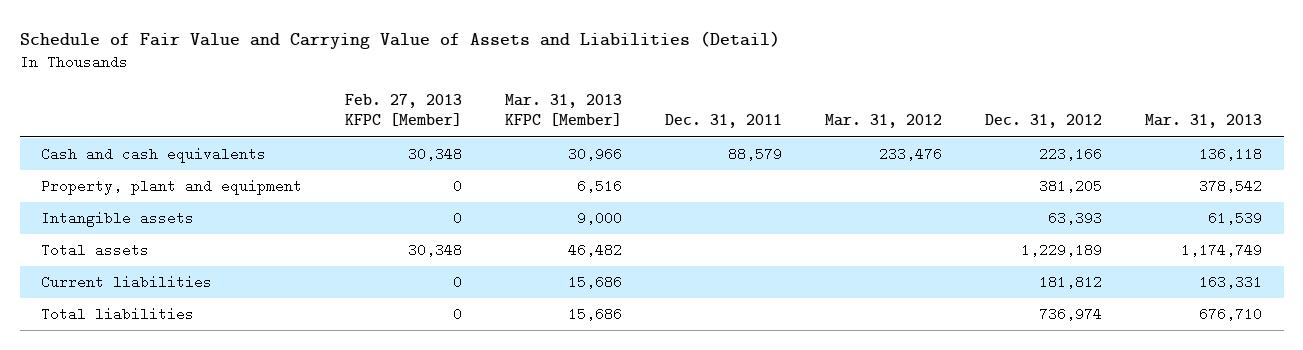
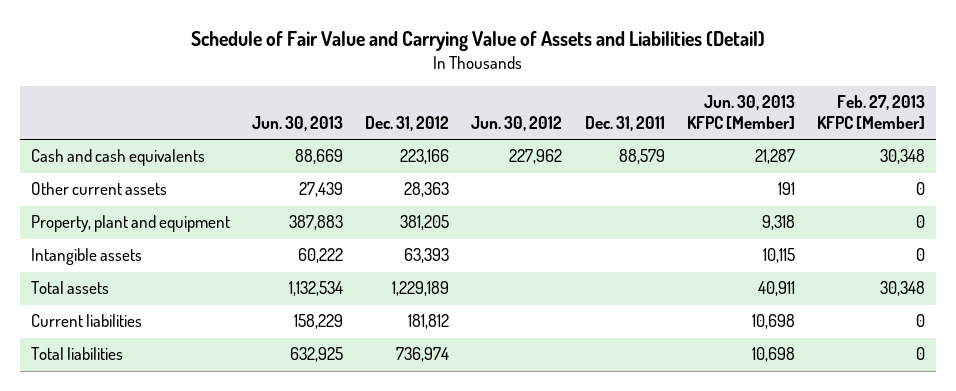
[505,93,623,127] Mar. 31, 2013 KFPC [Member] -> none
[825,114,943,129] Mar. 31, 2012 -> none
[1145,114,1263,129] Mar. 31, 2013 -> none
none -> [252,116,344,132] Jun. 30, 2013
none -> [471,116,563,132] Jun. 30, 2012
none -> [686,95,795,130] Jun. 30, 2013 KFPC [Member]
none -> [31,182,168,196] Other current assets

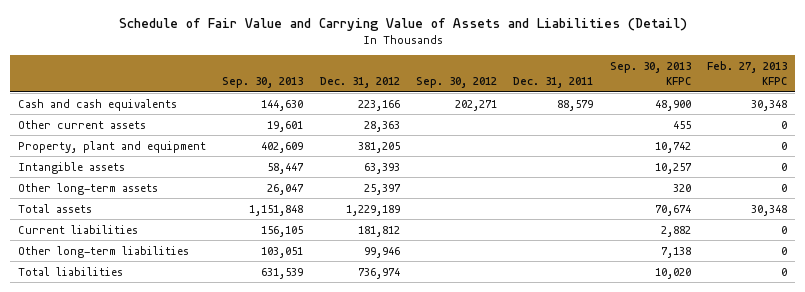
[252,116,344,132] Jun. 30, 2013 -> none
[471,116,563,132] Jun. 30, 2012 -> none
[686,95,795,130] Jun. 30, 2013 KFPC [Member] -> none
[816,95,925,130] Feb. 27, 2013 KFPC [Member] -> none
none -> [222,76,304,88] Sep. 30, 2013
none -> [416,76,498,88] Sep. 30, 2012
none -> [609,62,691,85] Sep. 30, 2013 KFPC
none -> [707,61,788,85] Feb. 27, 2013 KFPC
none -> [17,182,158,195] Other long-term assets
none -> [17,245,189,258] Other long-term liabilities

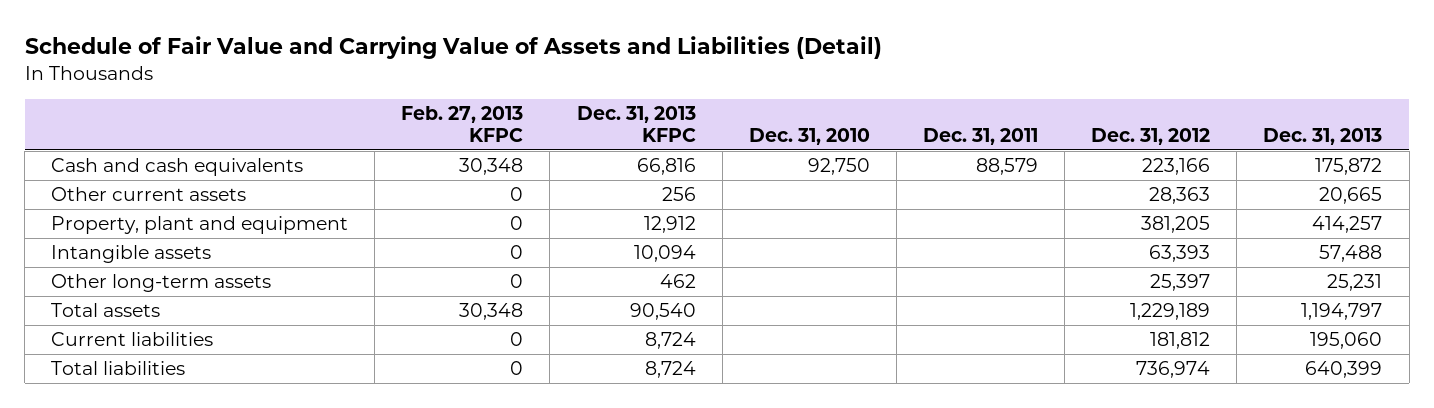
[222,76,304,88] Sep. 30, 2013 -> none
[416,76,498,88] Sep. 30, 2012 -> none
[609,62,691,85] Sep. 30, 2013 KFPC -> none
none -> [576,105,696,142] Dec. 31, 2013 KFPC
none -> [748,127,870,145] Dec. 31, 2010
none -> [1263,127,1383,145] Dec. 31, 2013
[17,245,189,258] Other long-term liabilities -> none

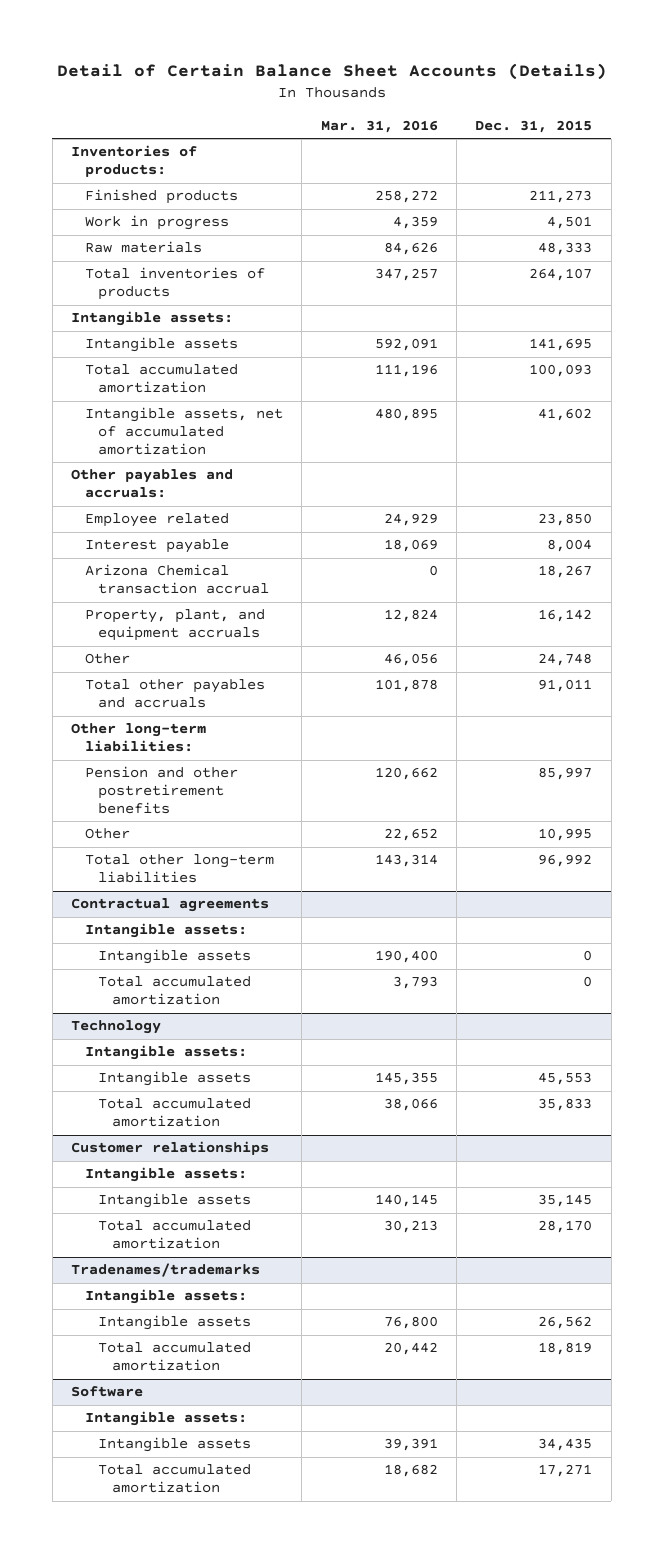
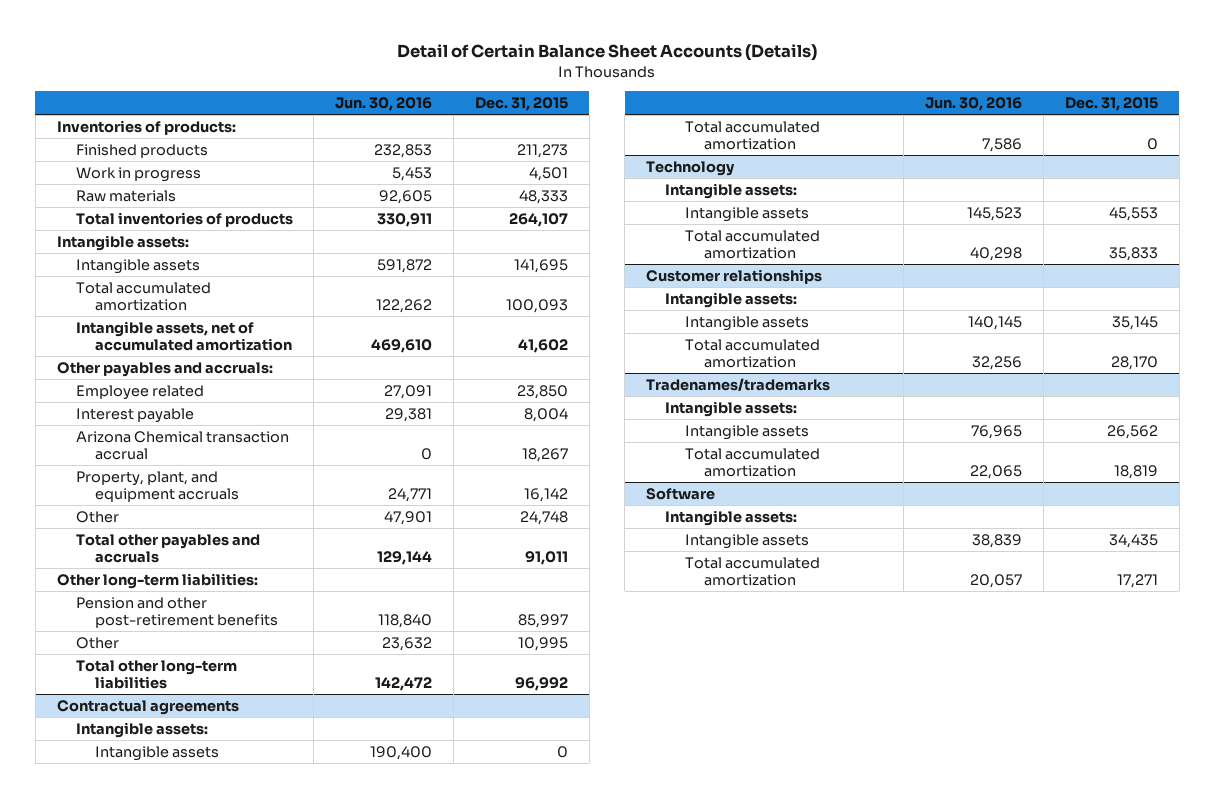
[320,120,438,134] Mar. 31, 2016 -> none
none -> [335,96,433,111] Jun. 30, 2016
[84,766,238,815] Pension and other postretirement benefits -> [75,596,278,628] Pension and other post-retirement benefits

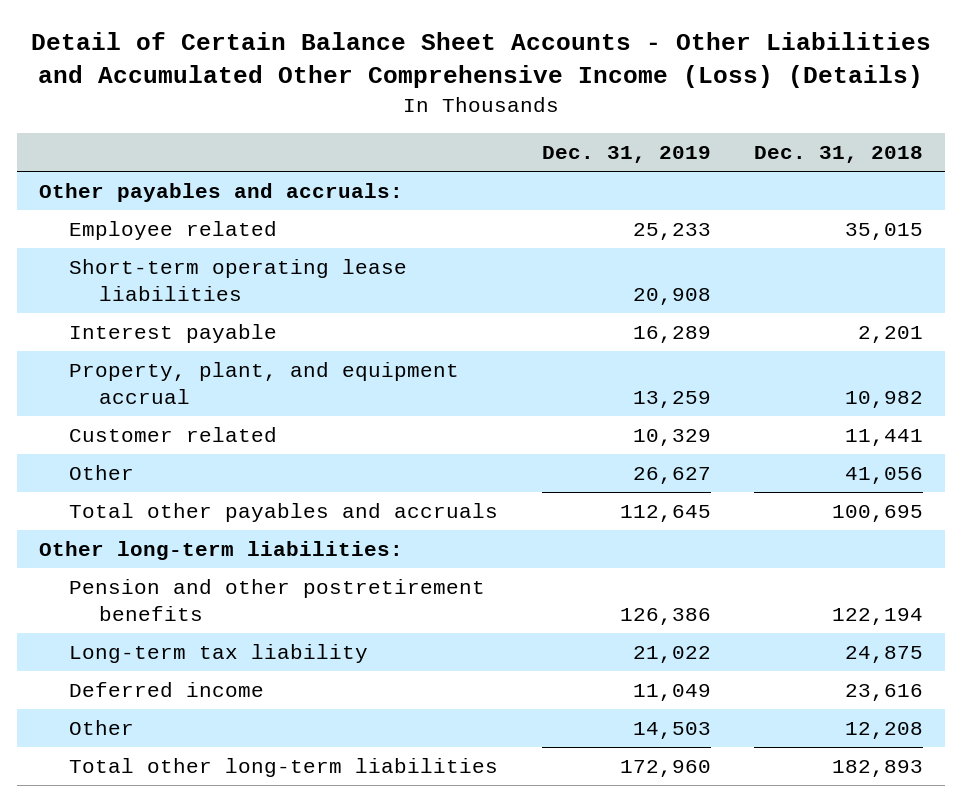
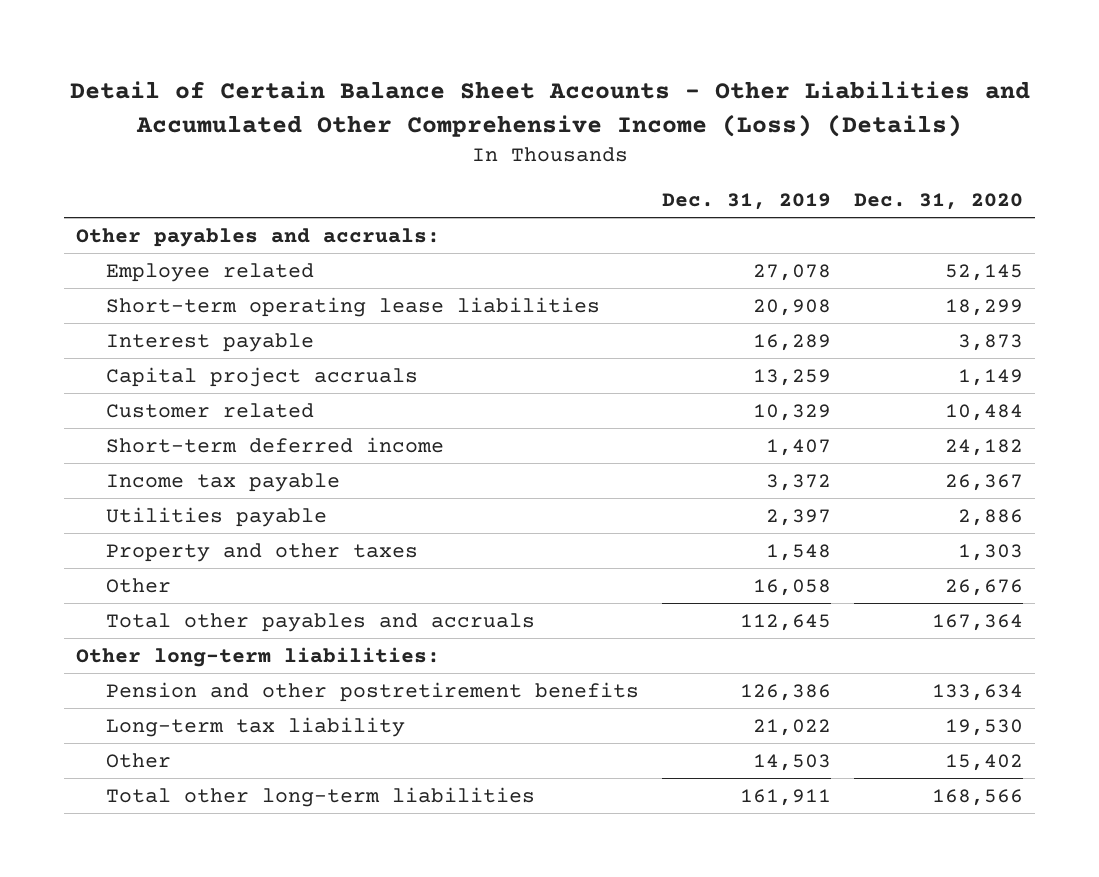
[754,146,924,164] Dec. 31, 2018 -> none
none -> [854,193,1024,211] Dec. 31, 2020
[632,222,711,240] 25,233 -> [753,263,832,281] 27,078
[68,361,459,405] Property, plant, and equipment accrual -> [106,366,419,387] Capital project accruals
none -> [106,436,445,453] Short-term deferred income
none -> [106,472,341,492] Income tax payable
none -> [106,506,328,527] Utilities payable
none -> [106,542,419,562] Property and other taxes
[632,466,711,484] 26,627 -> [753,578,832,596] 16,058
[68,681,264,697] Deferred income -> none
[619,759,711,777] 172,960 -> [740,788,832,806] 161,911

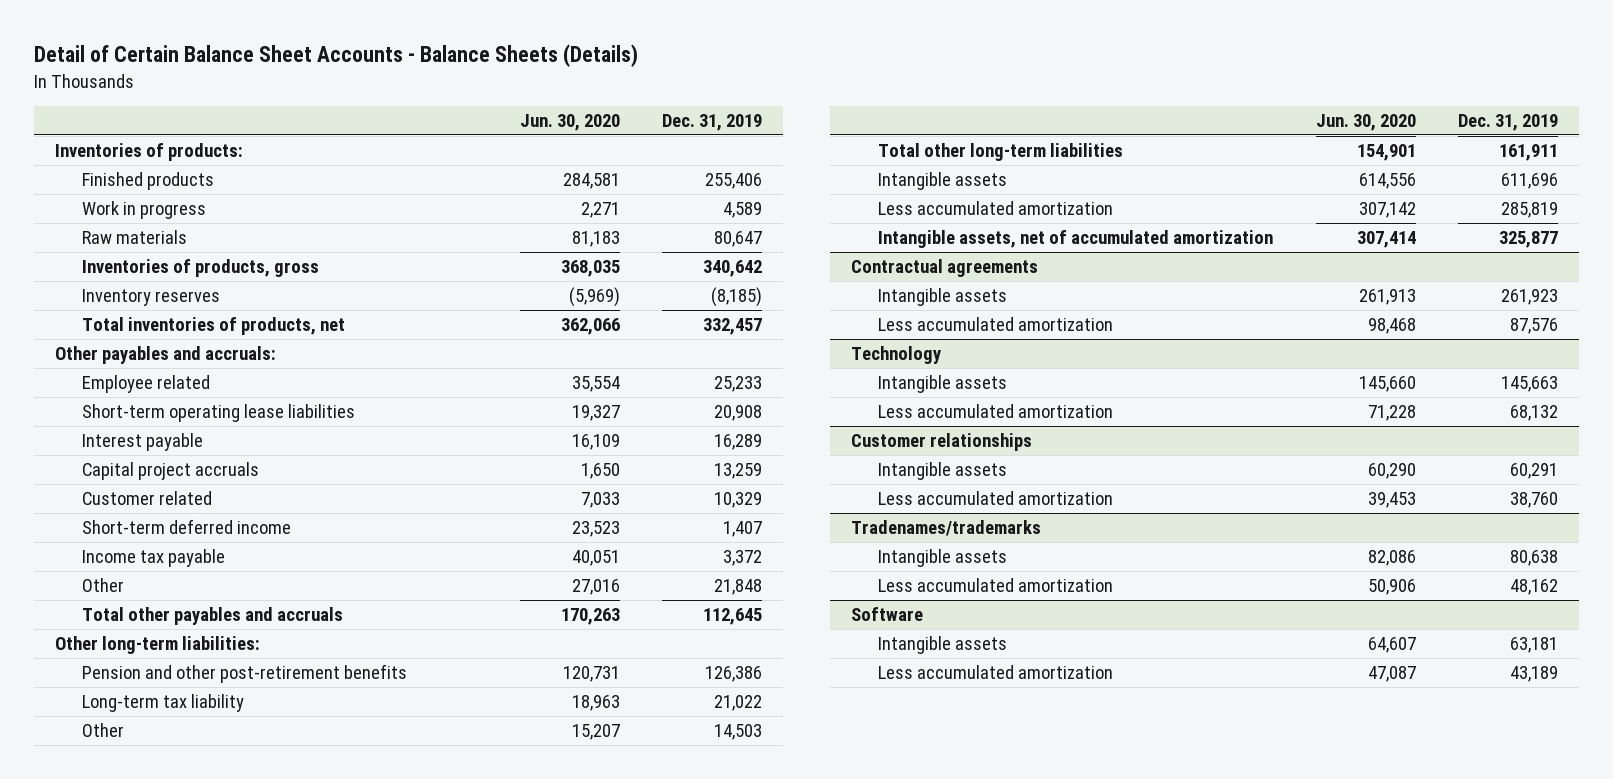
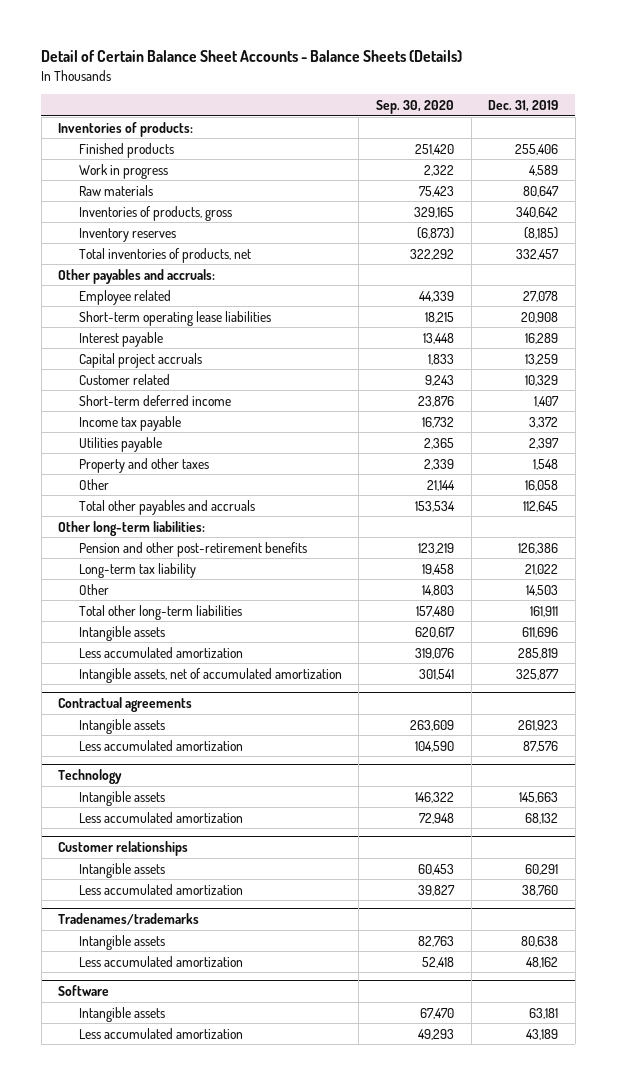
[519,114,620,132] Jun. 30, 2020 -> none
none -> [376,100,455,115] Sep. 30, 2020
[713,375,762,392] 25,233 -> [523,290,559,302] 27,078
none -> [78,436,162,452] Utilities payable
none -> [78,457,209,473] Property and other taxes
[713,578,762,595] 21,848 -> [525,479,559,491] 16,058

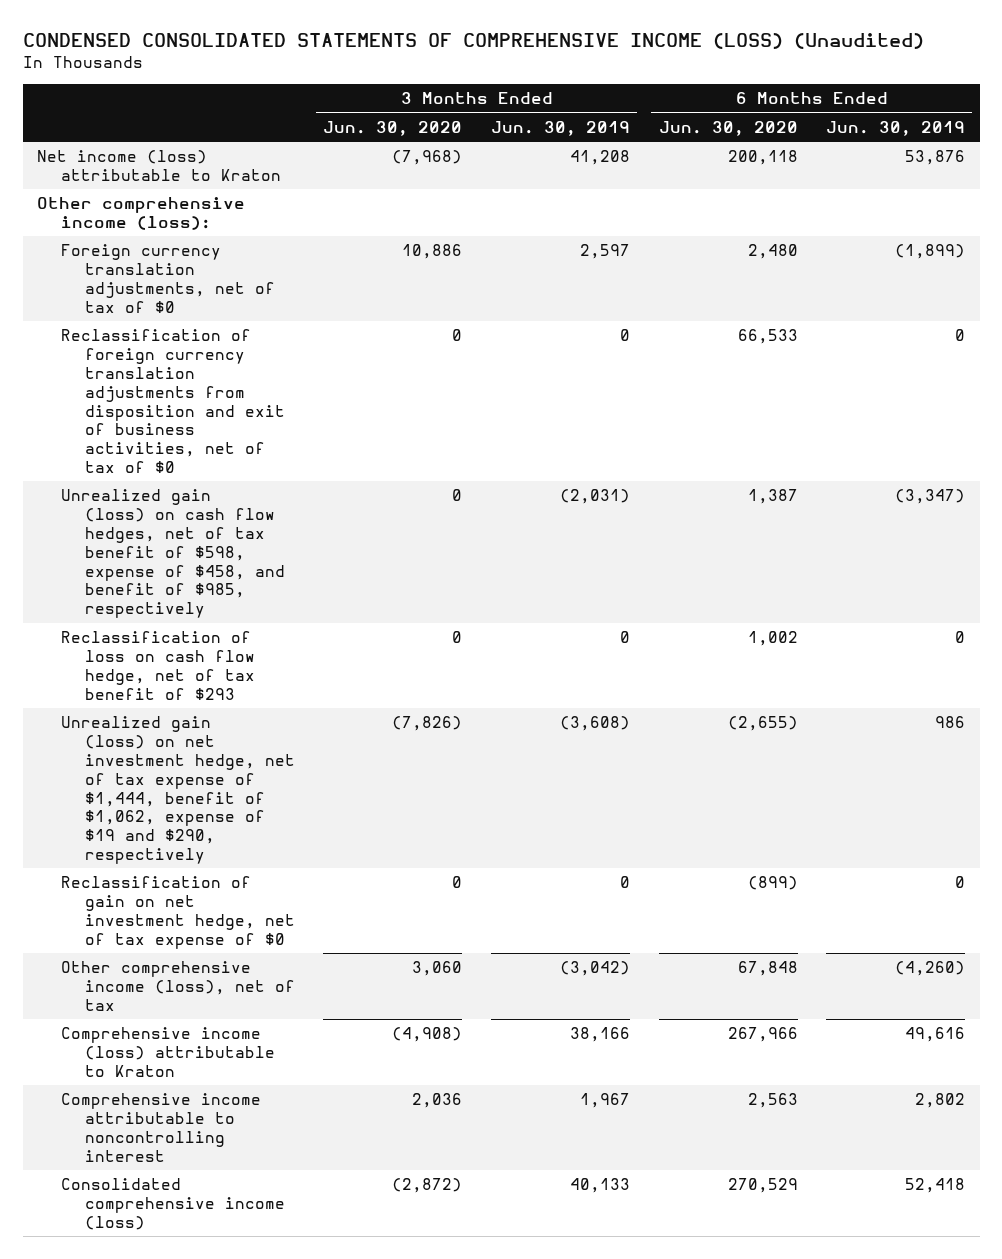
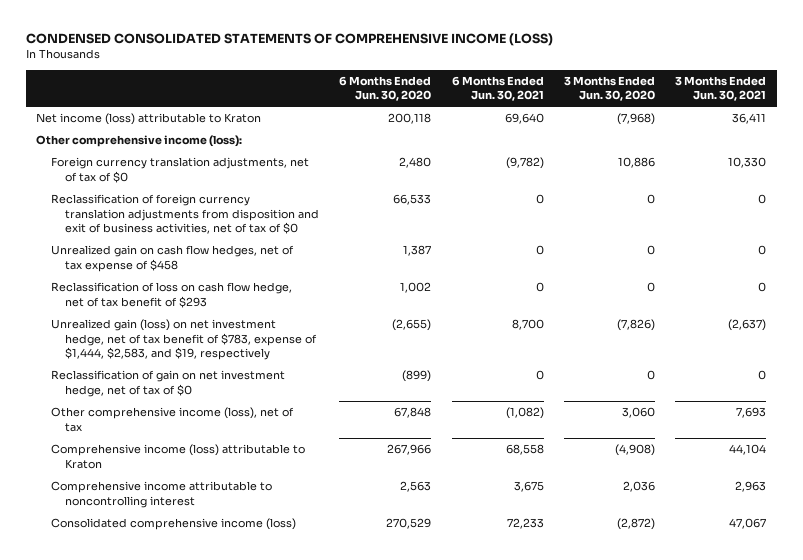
[22,33,924,50] CONDENSED CONSOLIDATED STATEMENTS OF COMPREHENSIVE INCOME (LOSS) (Unaudited) -> [26,33,554,47] CONDENSED CONSOLIDATED STATEMENTS OF COMPREHENSIVE INCOME (LOSS)
[490,120,630,136] Jun. 30, 2019 -> none
[826,120,966,136] Jun. 30, 2019 -> none
none -> [451,75,544,102] 6 Months Ended Jun. 30, 2021
none -> [675,75,767,102] 3 Months Ended Jun. 30, 2021
[60,489,285,619] Unrealized gain (loss) on cash flow hedges, net of tax benefit of $598, expense of $458, and benefit of $985, respectively -> [50,245,294,272] Unrealized gain on cash flow hedges, net of tax expense of $458
[60,716,295,865] Unrealized gain (loss) on net investment hedge, net of tax expense of $1,444, benefit of $1,062, expense of $19 and $290, respectively -> [50,319,317,361] Unrealized gain (loss) on net investment hedge, net of tax benefit of $783, expense of $1,444, $2,583, and $19, respectively
[60,876,295,949] Reclassification of gain on net investment hedge, net of tax expense of $0 -> [50,370,285,397] Reclassification of gain on net investment hedge, net of tax of $0

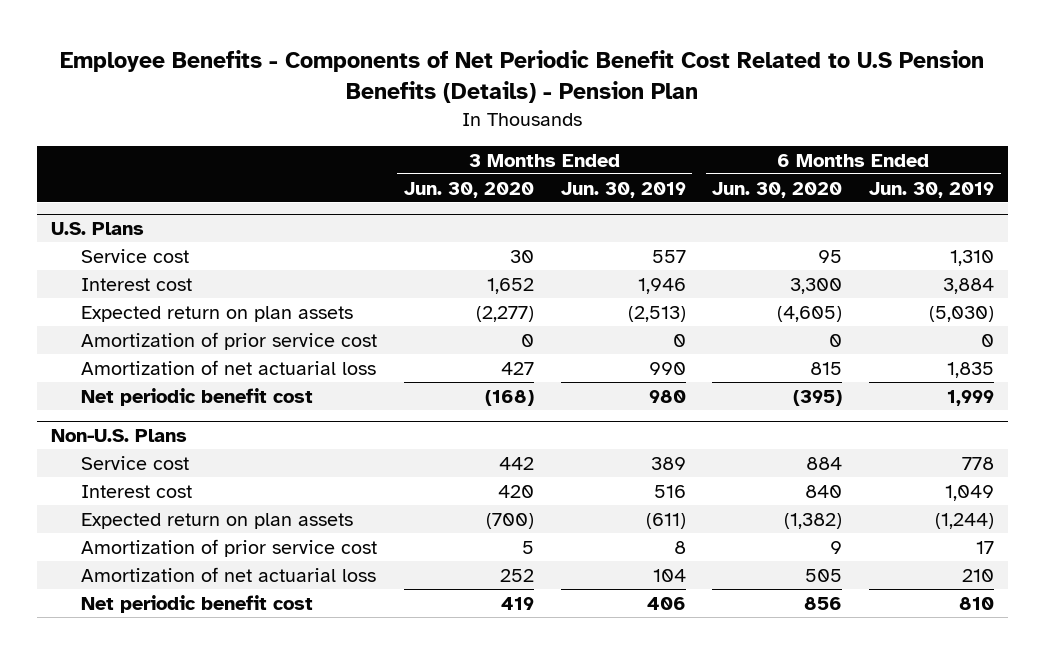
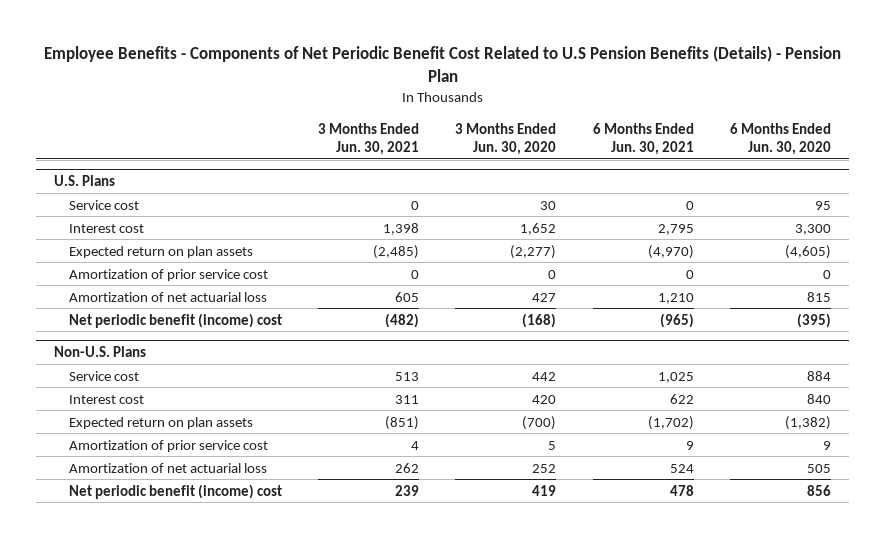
[560,181,686,198] Jun. 30, 2019 -> none
[869,181,995,198] Jun. 30, 2019 -> none
none -> [318,122,420,156] 3 Months Ended Jun. 30, 2021
none -> [592,122,694,156] 6 Months Ended Jun. 30, 2021
[81,387,314,406] Net periodic benefit cost -> [68,312,282,328] Net periodic benefit (income) cost
[81,594,314,613] Net periodic benefit cost -> [68,483,282,499] Net periodic benefit (income) cost

